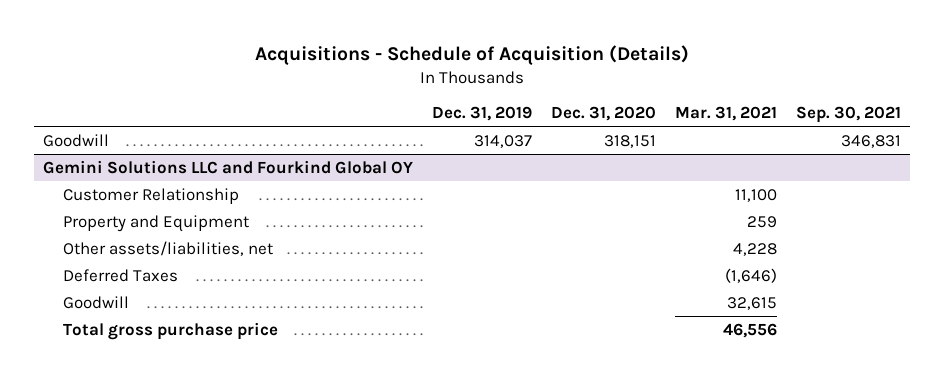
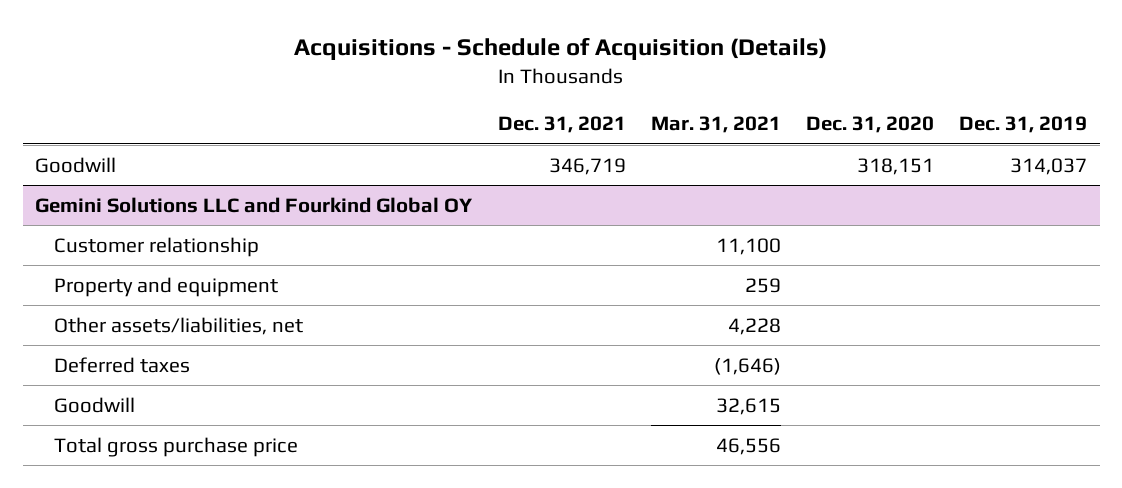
[795,106,901,124] Sep. 30, 2021 -> none
none -> [497,116,626,134] Dec. 31, 2021
[62,187,239,204] Customer Relationship -> [53,236,259,257] Customer relationship
[62,214,249,232] Property and Equipment -> [53,276,278,297] Property and equipment
[62,268,178,282] Deferred Taxes -> [53,356,190,373] Deferred taxes

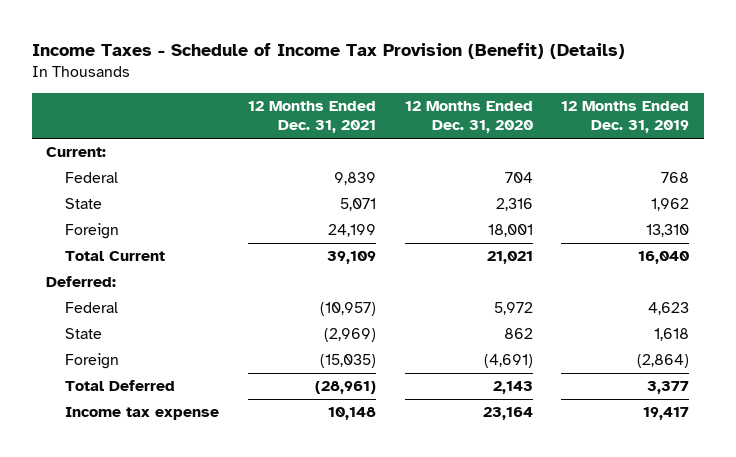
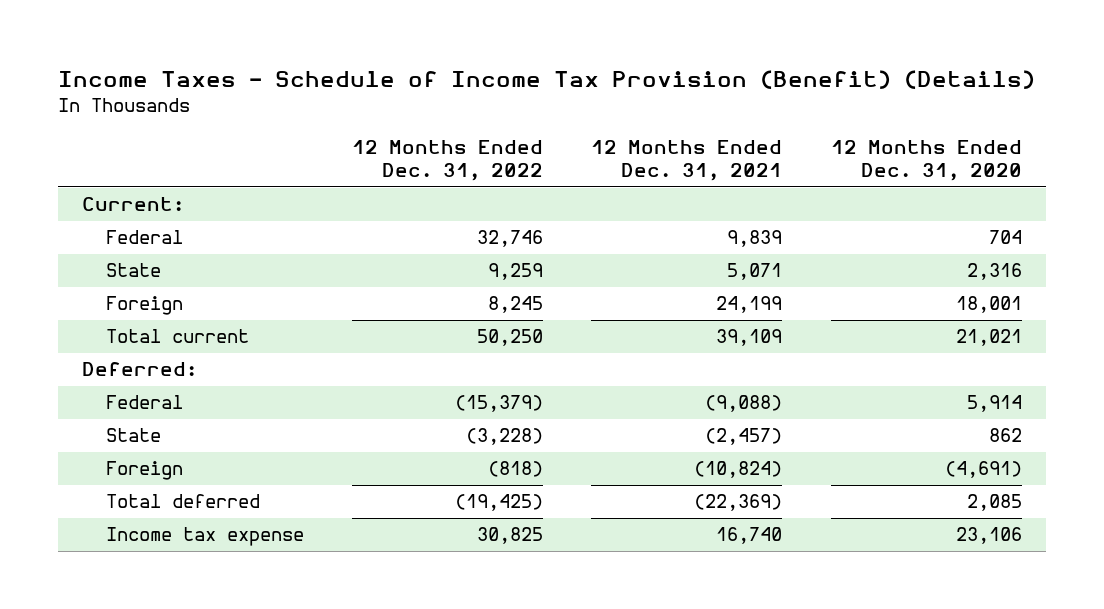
[561,100,690,134] 12 Months Ended Dec. 31, 2019 -> none
none -> [352,140,544,182] 12 Months Ended Dec. 31, 2022
[65,251,166,262] Total Current -> [105,329,249,344] Total current
[319,302,376,317] (10,957) -> [705,395,783,413] (9,088)
[493,302,533,316] 5,972 -> [966,395,1022,413] 5,914
[323,328,376,343] (2,969) -> [705,428,783,446] (2,457)
[319,354,376,369] (15,035) -> [694,461,783,479] (10,824)
[65,380,176,392] Total Deferred -> [105,494,260,509] Total deferred
[314,381,376,395] (28,961) -> [694,494,783,512] (22,369)
[492,381,533,395] 2,143 -> [966,494,1022,512] 2,085
[327,407,376,421] 10,148 -> [716,527,783,545] 16,740
[482,407,533,421] 23,164 -> [955,527,1022,545] 23,106

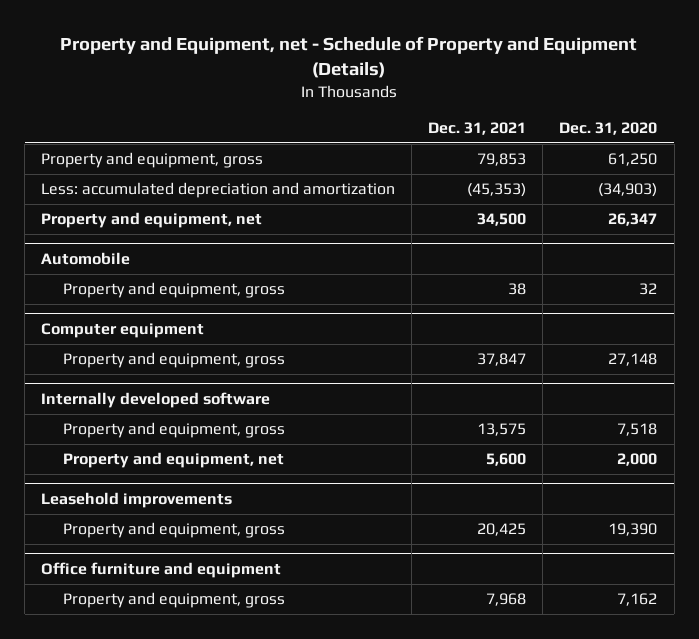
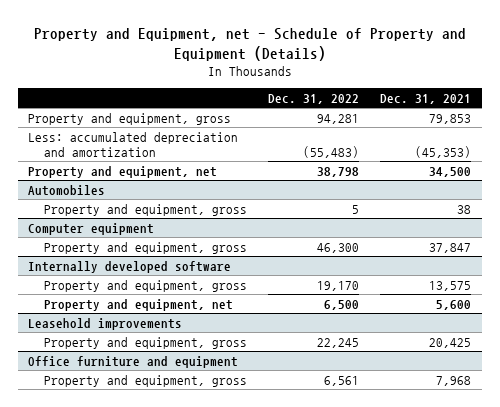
[559,122,658,136] Dec. 31, 2020 -> none
none -> [268,93,360,104] Dec. 31, 2022
[41,252,131,266] Automobile -> [28,184,106,196] Automobiles

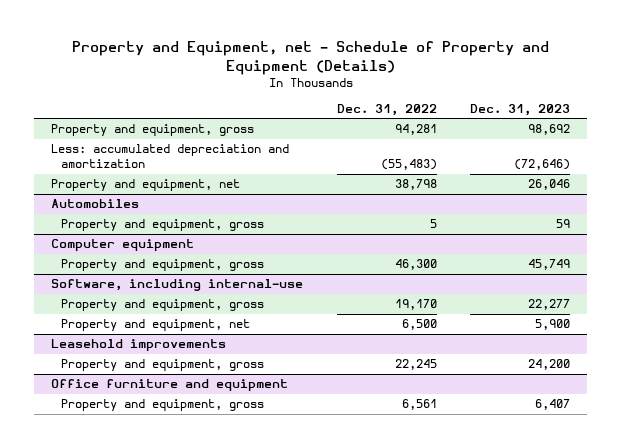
[380,93,472,104] Dec. 31, 2021 -> none
none -> [470,103,571,116] Dec. 31, 2023
[28,260,232,273] Internally developed software -> [50,279,303,292] Software, including internal-use

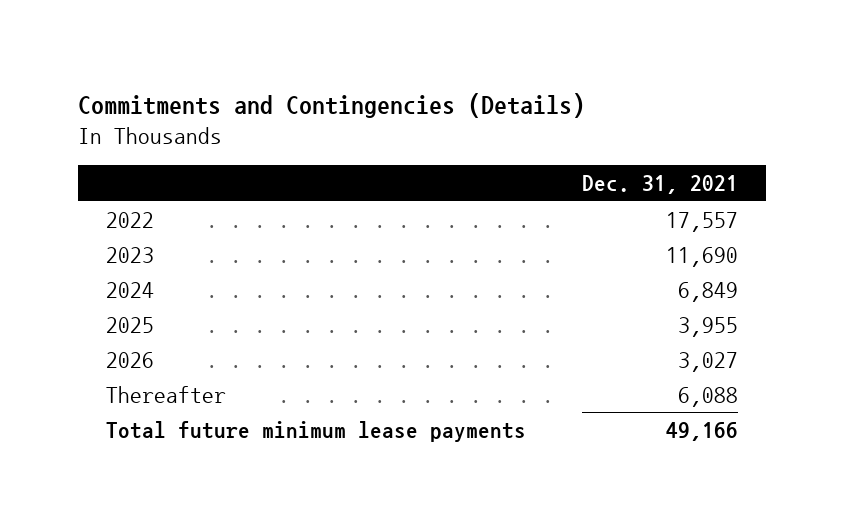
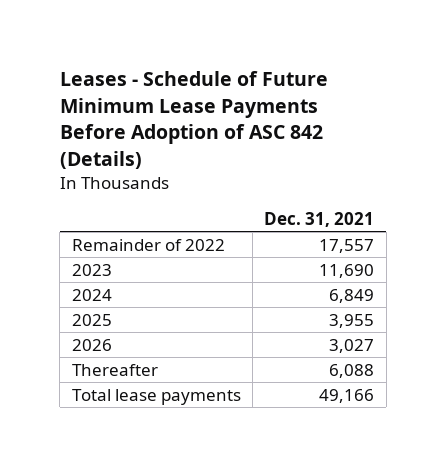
[77,92,585,118] Commitments and Contingencies (Details) -> [59,71,328,169] Leases - Schedule of Future Minimum Lease Payments Before Adoption of ASC 842 (Details)
[105,211,154,228] 2022 -> [71,238,225,251] Remainder of 2022
[105,420,526,442] Total future minimum lease payments -> [71,388,241,405] Total lease payments

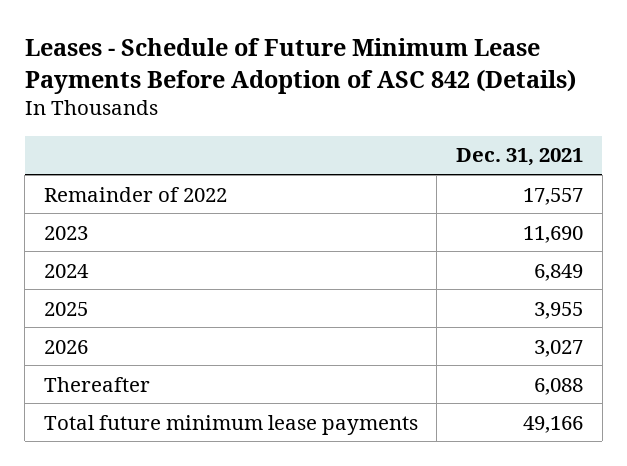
[71,388,241,405] Total lease payments -> [43,414,418,435] Total future minimum lease payments

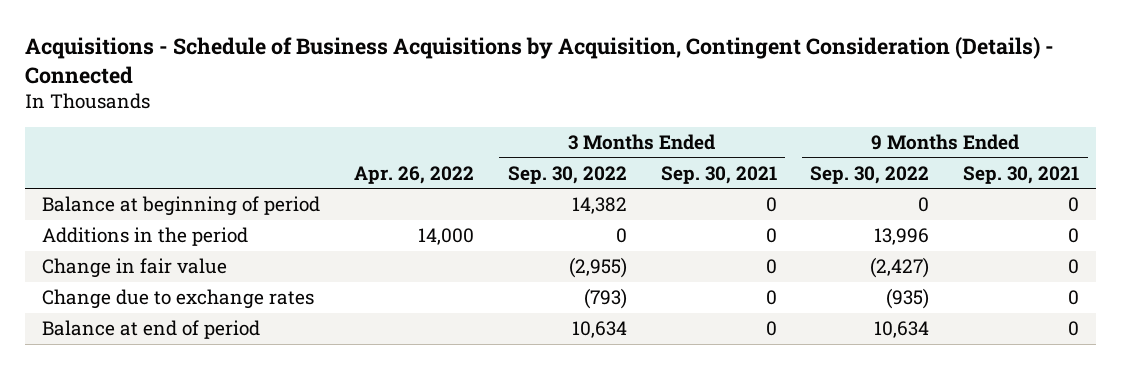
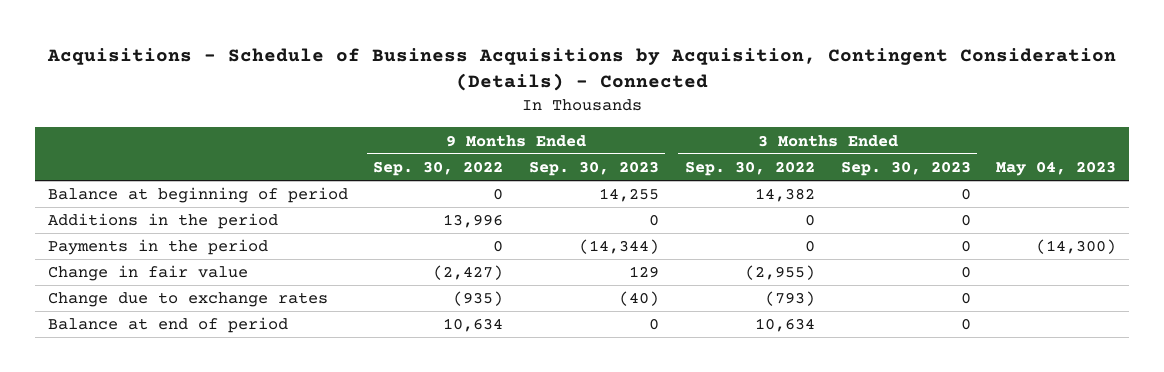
[353,165,474,184] Apr. 26, 2022 -> none
[660,165,777,184] Sep. 30, 2021 -> none
[963,165,1080,184] Sep. 30, 2021 -> none
none -> [529,160,660,176] Sep. 30, 2023
none -> [840,160,971,176] Sep. 30, 2023
none -> [996,160,1117,176] May 04, 2023
none -> [47,239,268,256] Payments in the period

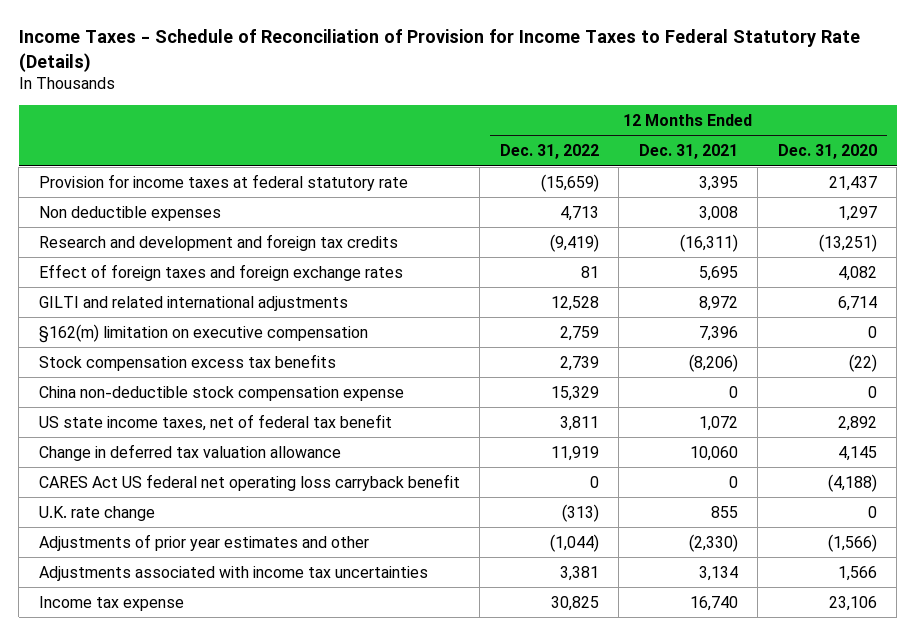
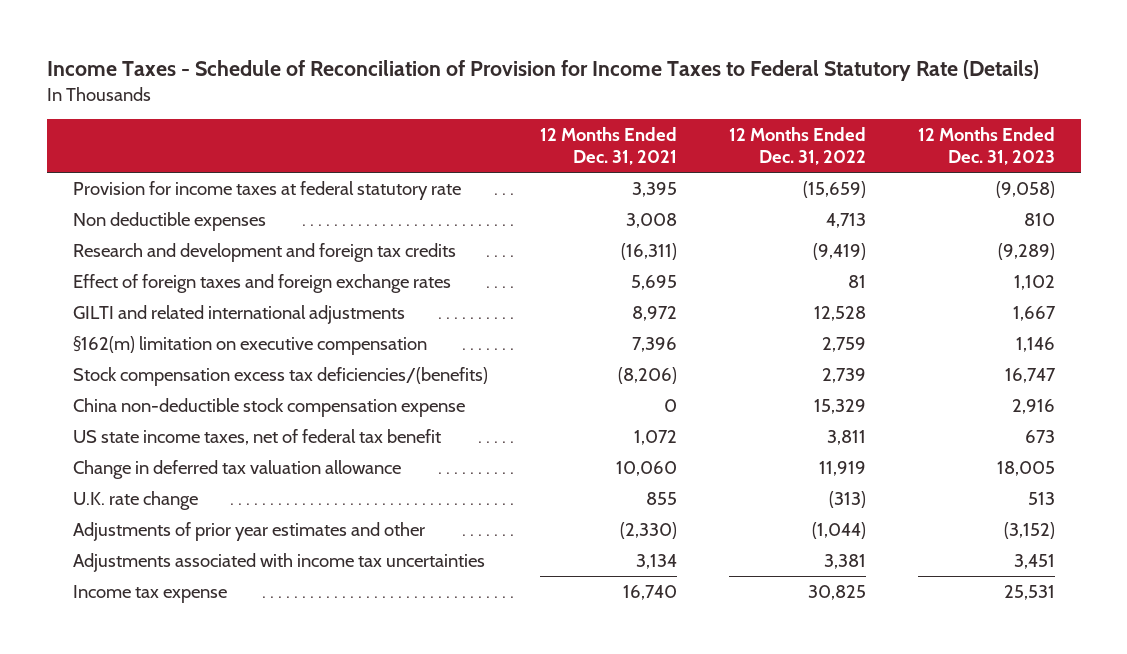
[777,144,877,160] Dec. 31, 2020 -> none
none -> [917,127,1055,166] 12 Months Ended Dec. 31, 2023
[38,353,336,371] Stock compensation excess tax benefits -> [72,367,488,387] Stock compensation excess tax deficiencies/(benefits)
[38,473,460,491] CARES Act US federal net operating loss carryback benefit -> none

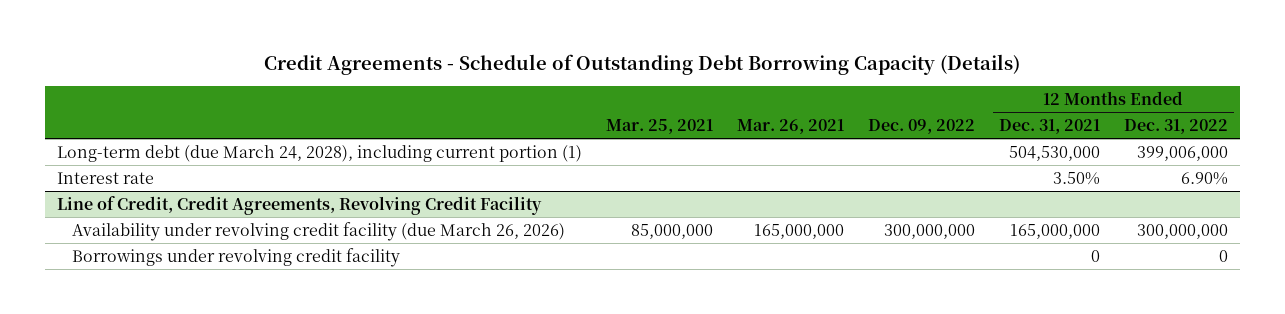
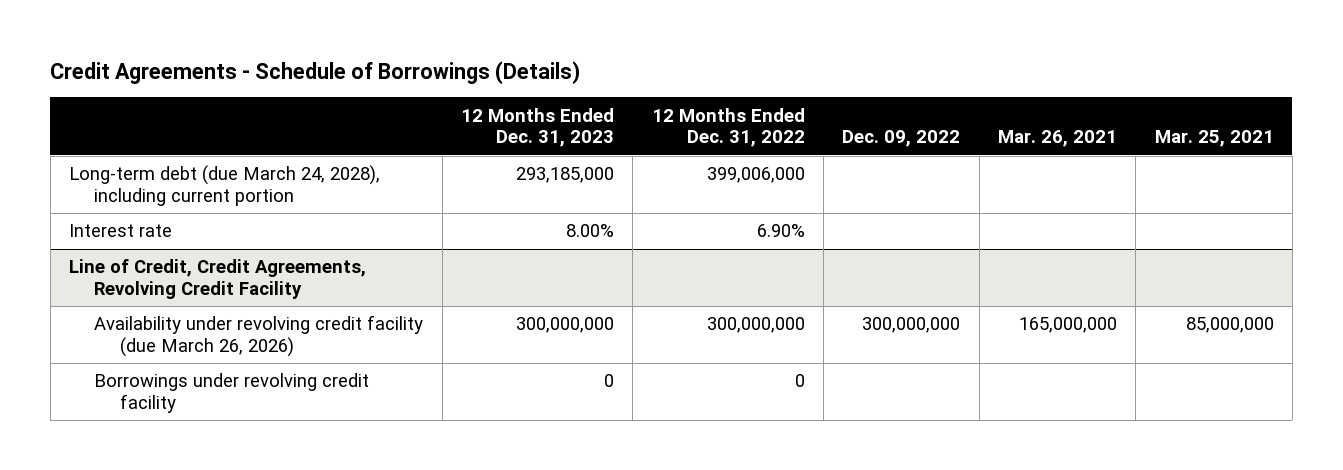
[264,54,1021,76] Credit Agreements - Schedule of Outstanding Debt Borrowing Capacity (Details) -> [50,60,581,84] Credit Agreements - Schedule of Borrowings (Details)
[998,119,1100,135] Dec. 31, 2021 -> none
none -> [461,107,615,148] 12 Months Ended Dec. 31, 2023
[56,144,582,162] Long-term debt (due March 24, 2028), including current portion (1) -> [69,165,381,206] Long-term debt (due March 24, 2028), including current portion

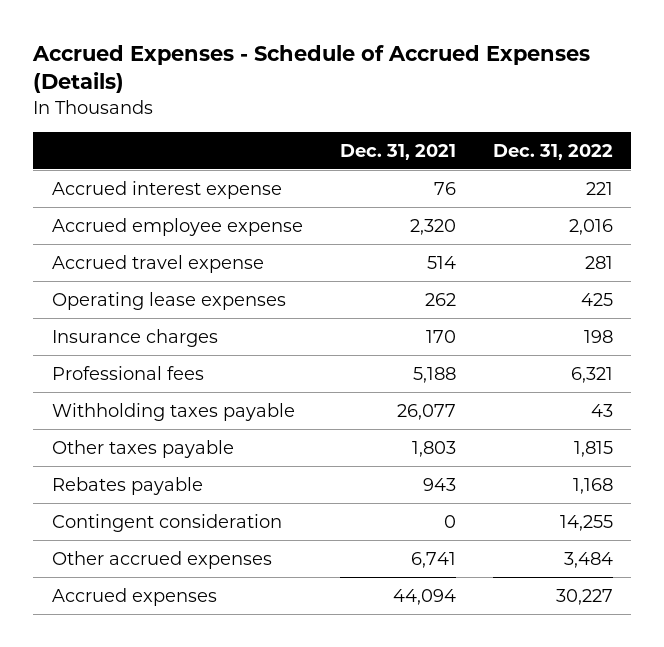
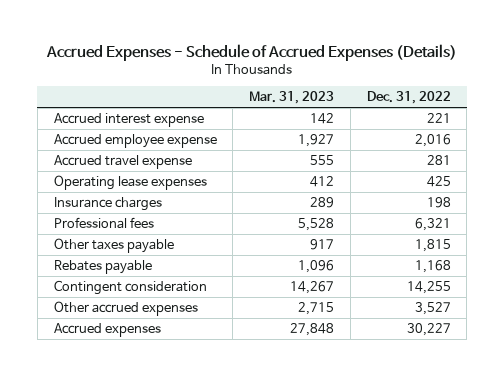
[339,143,456,160] Dec. 31, 2021 -> none
none -> [249,91,335,105] Mar. 31, 2023
[51,402,295,421] Withholding taxes payable -> none
[563,551,613,568] 3,484 -> [414,302,451,316] 3,527

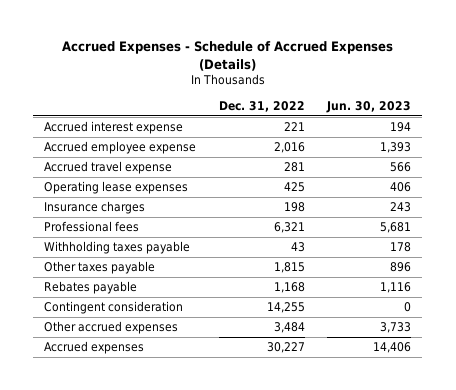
[249,91,335,105] Mar. 31, 2023 -> none
none -> [326,100,412,113] Jun. 30, 2023
none -> [44,241,191,255] Withholding taxes payable
[414,302,451,316] 3,527 -> [273,322,305,334] 3,484

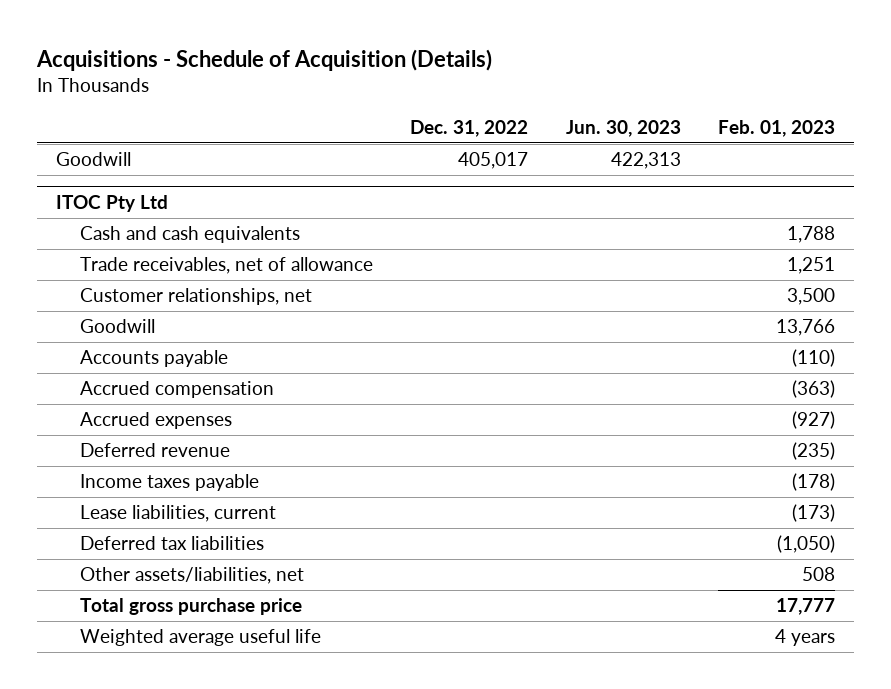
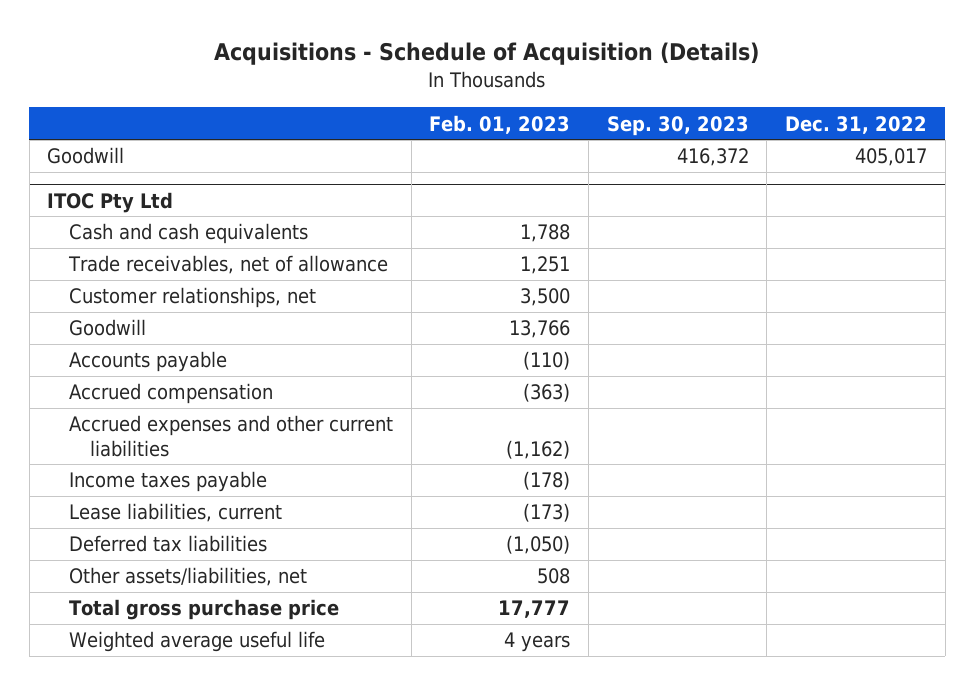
[565,119,681,137] Jun. 30, 2023 -> none
none -> [606,115,749,136] Sep. 30, 2023
[80,412,233,430] Accrued expenses -> none
[80,443,231,458] Deferred revenue -> none
none -> [68,415,393,457] Accrued expenses and other current liabilities

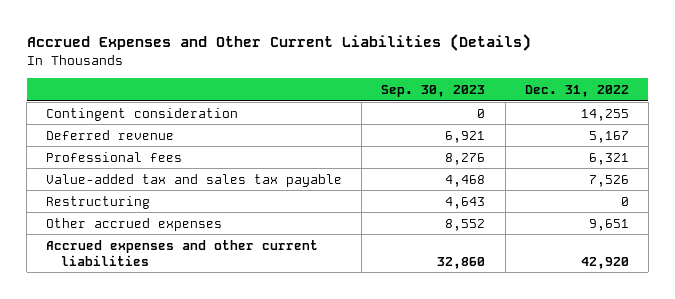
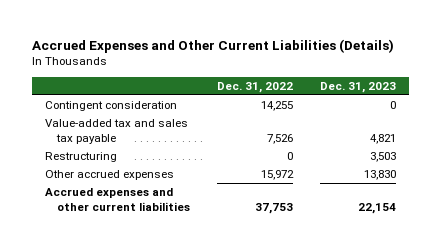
[381,85,486,98] Sep. 30, 2023 -> none
none -> [319,82,396,94] Dec. 31, 2023
[46,129,175,140] Deferred revenue -> none
[46,151,183,162] Professional fees -> none
[588,218,629,231] 9,651 -> [260,170,294,181] 15,972
[580,256,629,269] 42,920 -> [254,202,293,214] 37,753

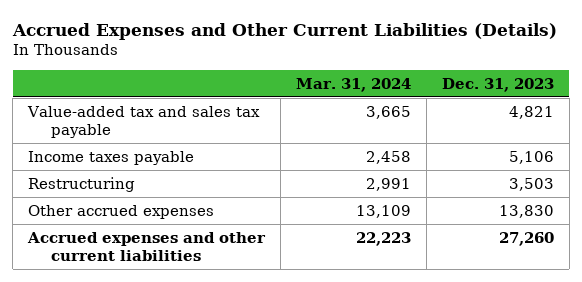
[216,82,293,94] Dec. 31, 2022 -> none
none -> [296,77,412,92] Mar. 31, 2024
[45,101,178,112] Contingent consideration -> none
none -> [28,150,195,165] Income taxes payable
[357,202,396,214] 22,154 -> [498,231,554,246] 27,260

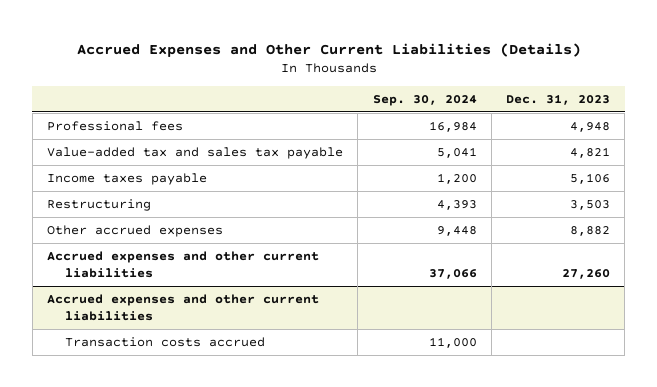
[296,77,412,92] Mar. 31, 2024 -> none
none -> [372,94,477,106] Sep. 30, 2024
none -> [47,121,184,132] Professional fees
[498,204,554,218] 13,830 -> [570,226,611,237] 8,882
none -> [47,294,320,322] Accrued expenses and other current liabilities
none -> [65,337,266,348] Transaction costs accrued

